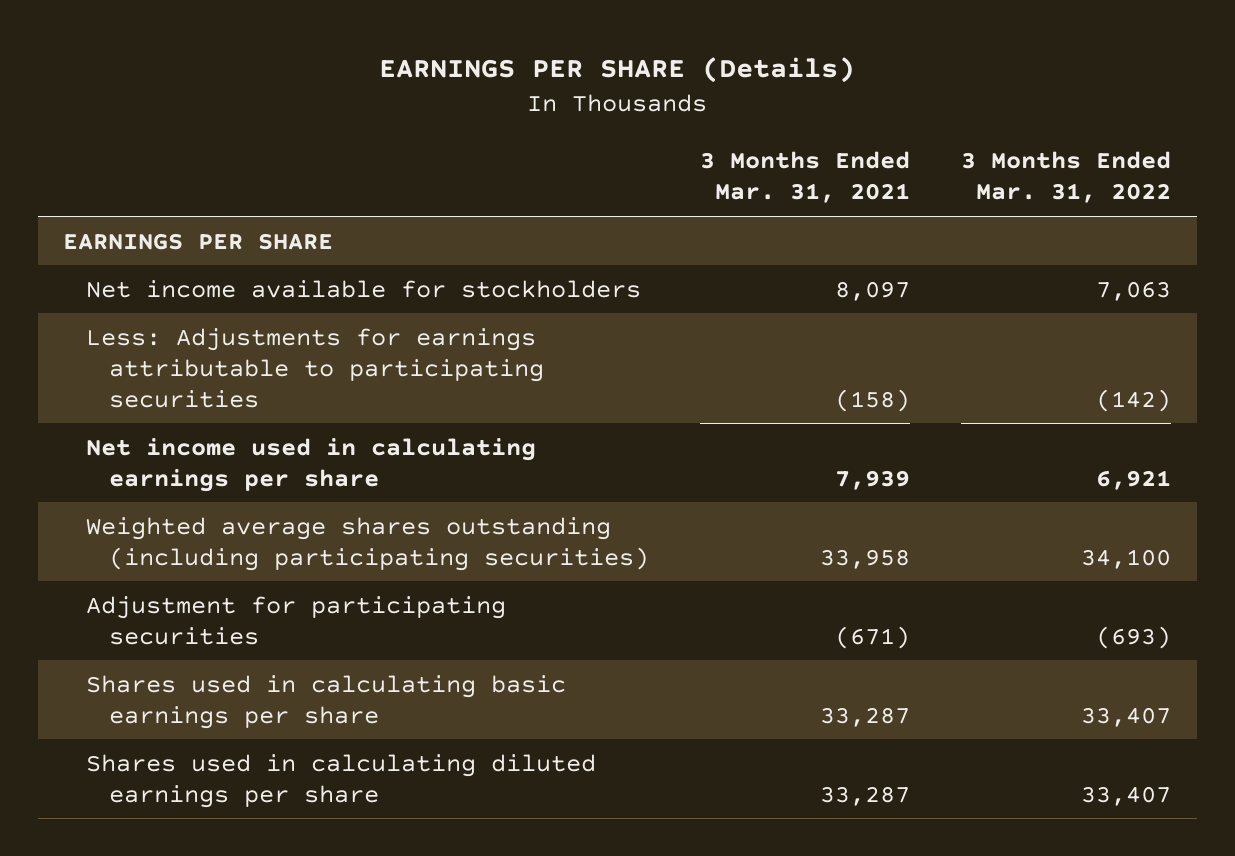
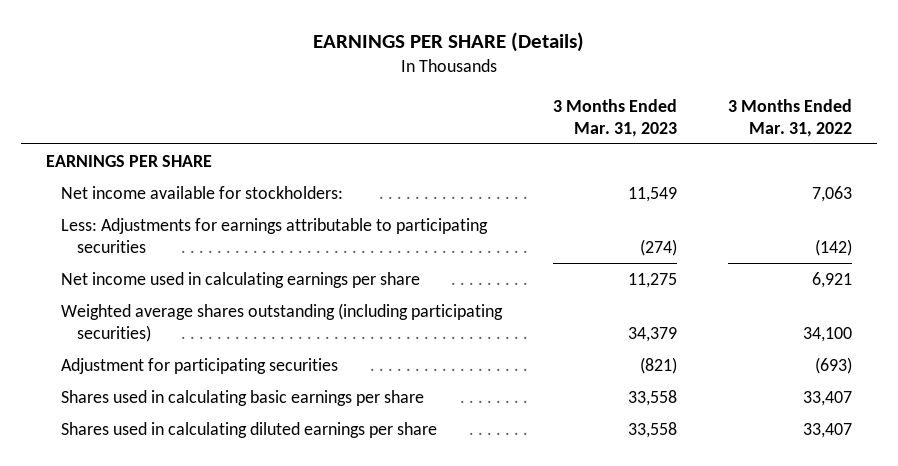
[700,151,911,204] 3 Months Ended Mar. 31, 2021 -> none
none -> [553,98,678,137] 3 Months Ended Mar. 31, 2023
[86,279,642,298] Net income available for stockholders -> [61,185,344,199] Net income available for stockholders:

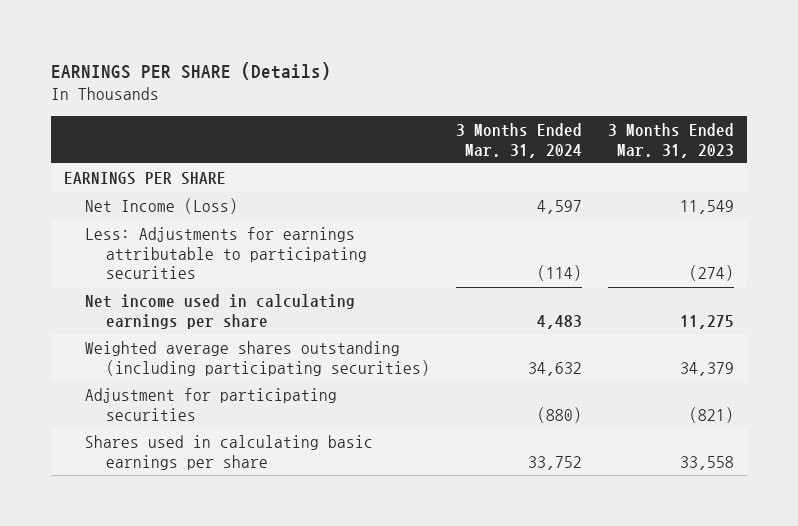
[727,98,852,137] 3 Months Ended Mar. 31, 2022 -> none
none -> [456,123,583,158] 3 Months Ended Mar. 31, 2024
[61,185,344,199] Net income available for stockholders: -> [85,198,239,215] Net Income (Loss)
[61,421,438,438] Shares used in calculating diluted earnings per share -> none

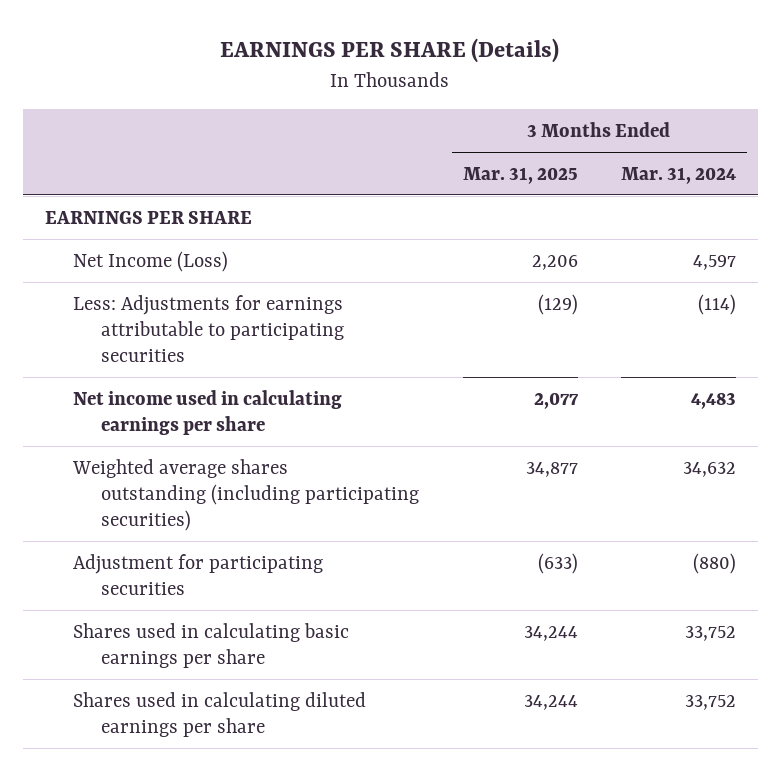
[608,123,735,158] 3 Months Ended Mar. 31, 2023 -> none
none -> [462,166,578,184] Mar. 31, 2025
none -> [72,691,366,737] Shares used in calculating diluted earnings per share

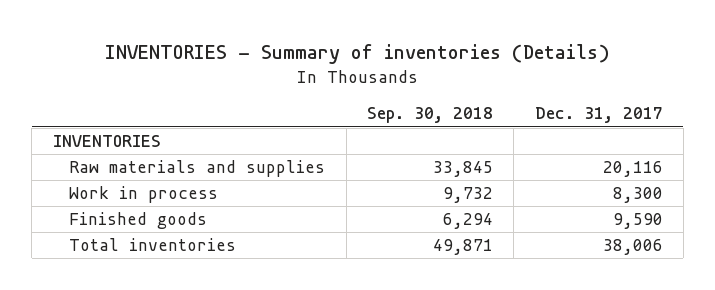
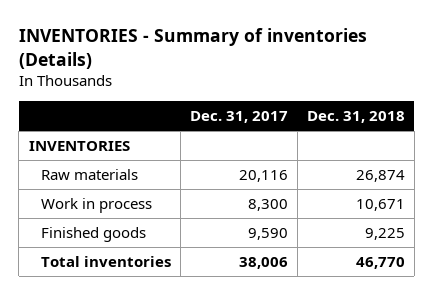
[367,107,494,124] Sep. 30, 2018 -> none
none -> [306,111,405,124] Dec. 31, 2018
[69,160,326,178] Raw materials and supplies -> [40,168,138,180] Raw materials

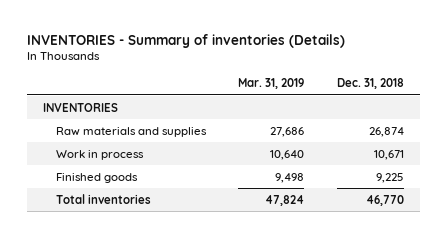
[189,111,288,124] Dec. 31, 2017 -> none
none -> [238,78,305,90] Mar. 31, 2019
[40,168,138,180] Raw materials -> [55,126,207,137] Raw materials and supplies

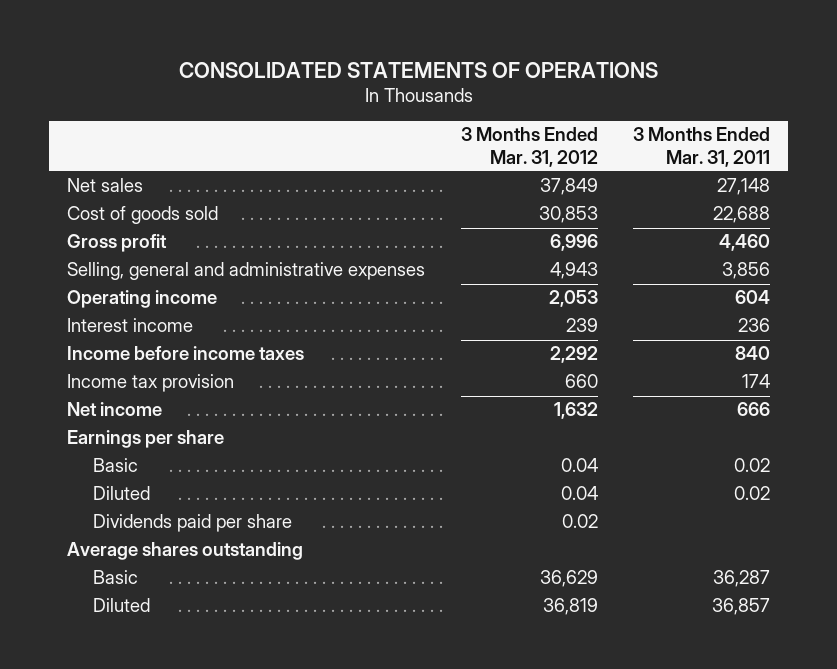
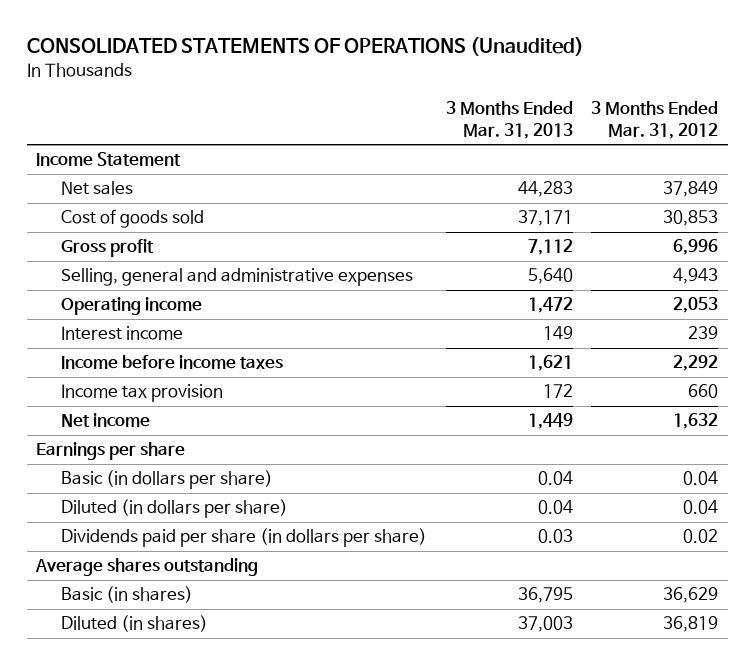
[178,61,658,78] CONSOLIDATED STATEMENTS OF OPERATIONS -> [26,37,584,57] CONSOLIDATED STATEMENTS OF OPERATIONS (Unaudited)
[633,127,771,167] 3 Months Ended Mar. 31, 2011 -> none
none -> [445,100,573,139] 3 Months Ended Mar. 31, 2013
none -> [36,152,182,167] Income Statement
[92,458,138,473] Basic -> [60,470,273,490] Basic (in dollars per share)
[92,486,150,501] Diluted -> [60,499,288,519] Diluted (in dollars per share)
[92,514,292,533] Dividends paid per share -> [60,528,427,548] Dividends paid per share (in dollars per share)
[92,570,138,585] Basic -> [60,586,193,604] Basic (in shares)
[92,598,150,613] Diluted -> [60,615,208,633] Diluted (in shares)

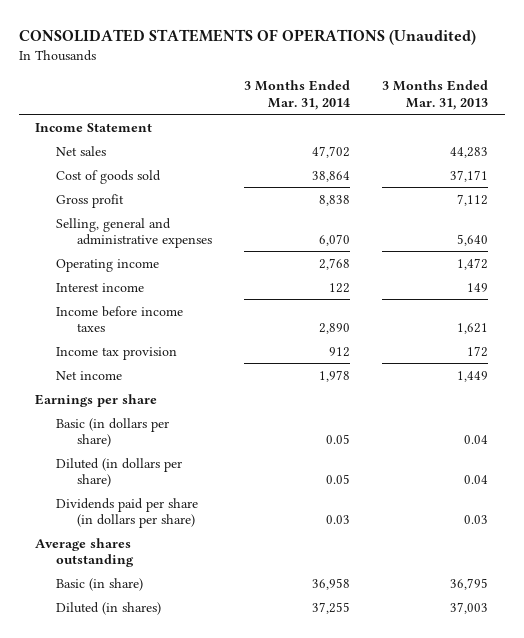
[591,100,719,139] 3 Months Ended Mar. 31, 2012 -> none
none -> [244,80,351,110] 3 Months Ended Mar. 31, 2014
[60,586,193,604] Basic (in shares) -> [56,577,144,591] Basic (in share)

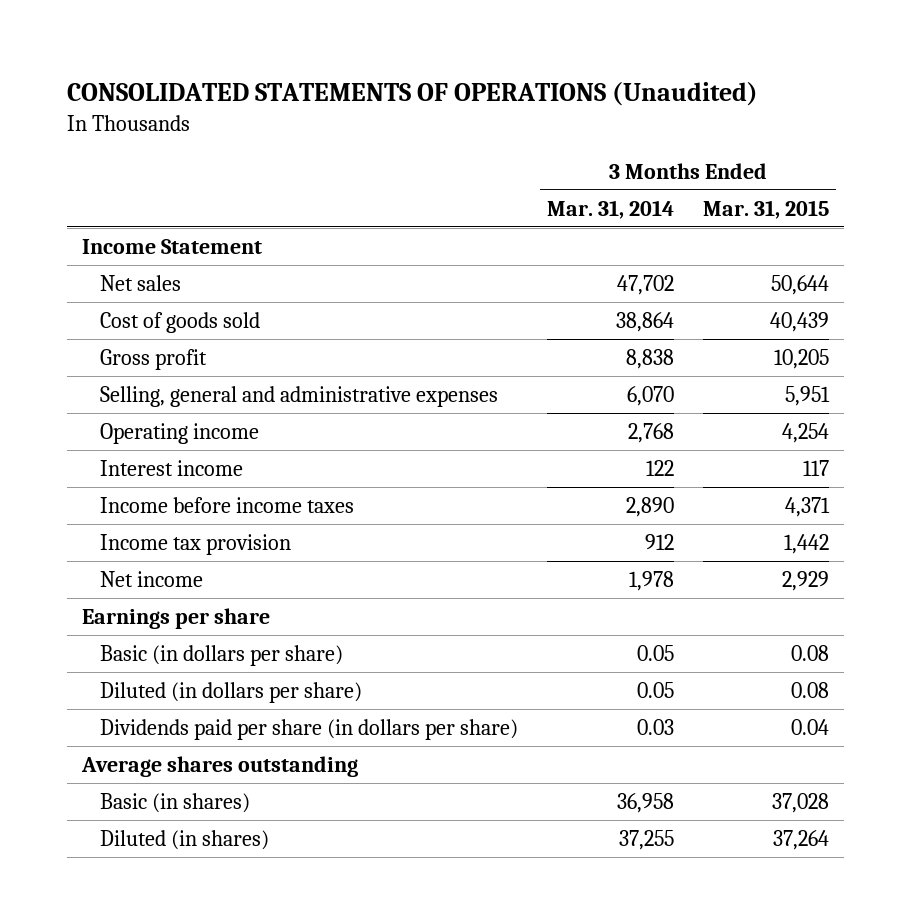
[382,80,489,110] 3 Months Ended Mar. 31, 2013 -> none
none -> [703,199,830,219] Mar. 31, 2015
[56,577,144,591] Basic (in share) -> [99,792,250,813] Basic (in shares)

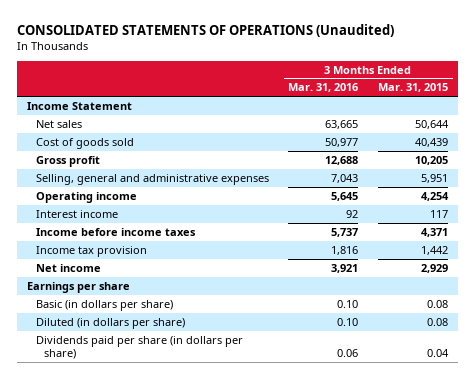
[546,199,674,219] Mar. 31, 2014 -> none
none -> [288,83,359,93] Mar. 31, 2016
[80,755,358,777] Average shares outstanding -> none
[99,792,250,813] Basic (in shares) -> none
[99,829,269,850] Diluted (in shares) -> none

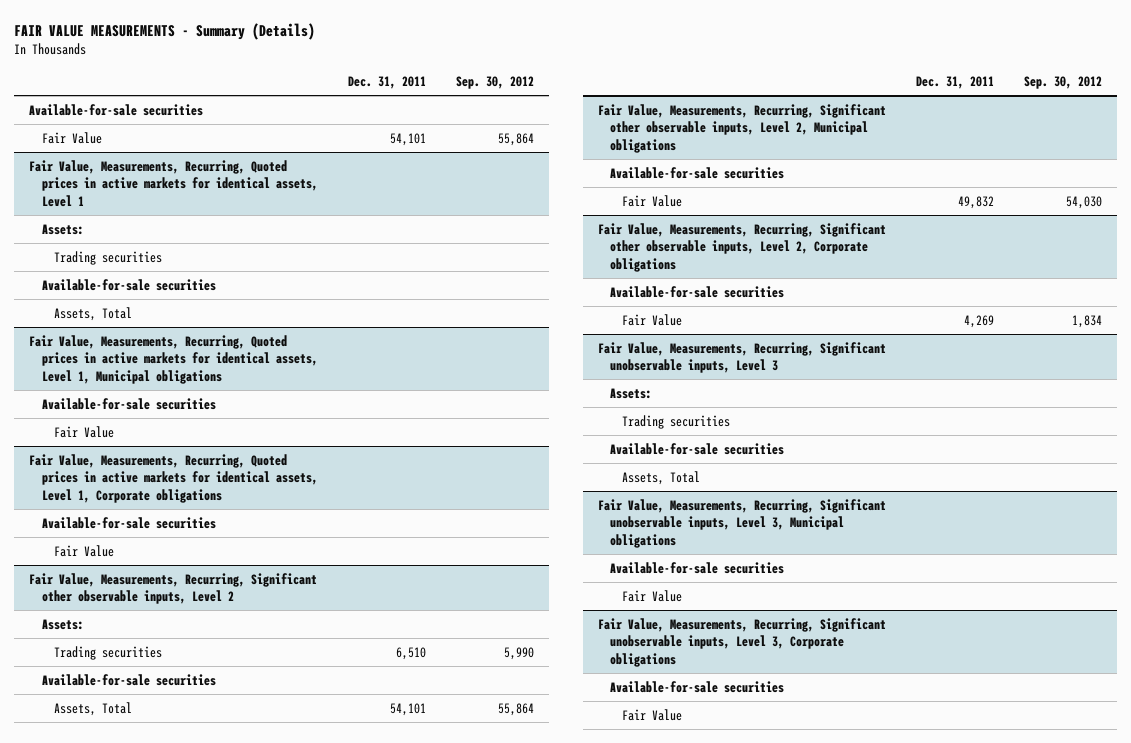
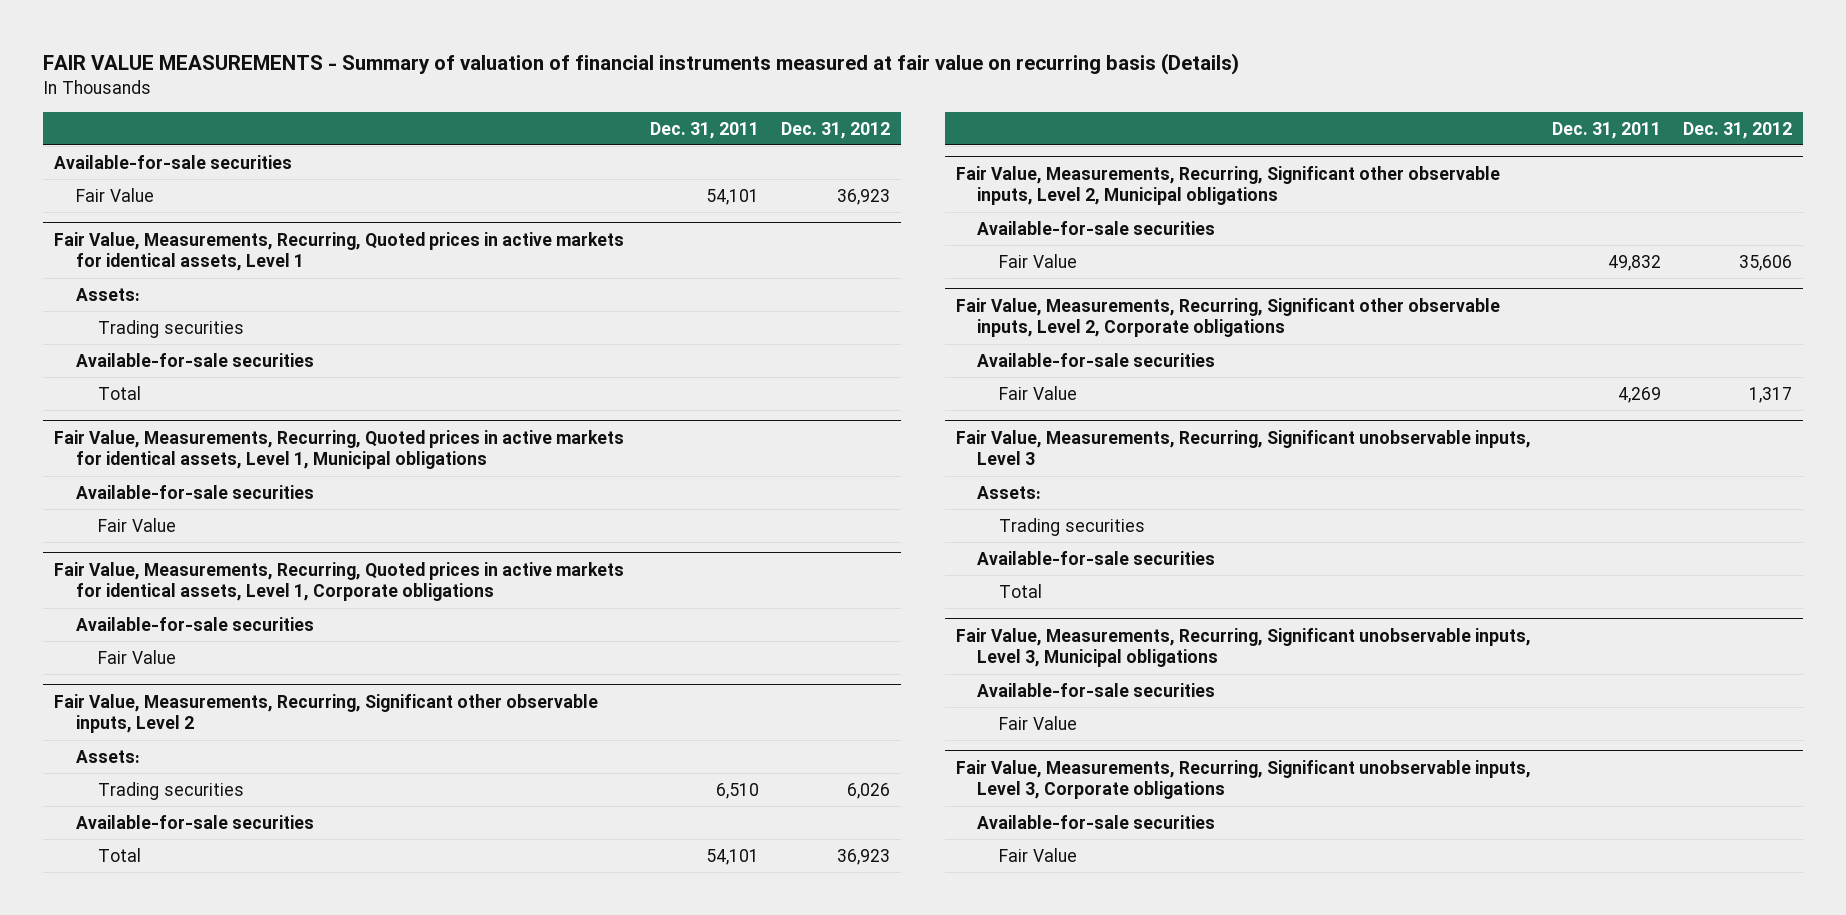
[14,22,316,40] FAIR VALUE MEASUREMENTS - Summary (Details) -> [42,53,1239,76] FAIR VALUE MEASUREMENTS - Summary of valuation of financial instruments measured at fair value on recurring basis (Details)
[455,76,534,90] Sep. 30, 2012 -> none
none -> [780,121,890,139] Dec. 31, 2012
[53,306,132,321] Assets, Total -> [97,385,141,400] Total
[53,701,132,716] Assets, Total -> [97,847,141,862] Total
[622,470,701,485] Assets, Total -> [999,583,1043,598] Total

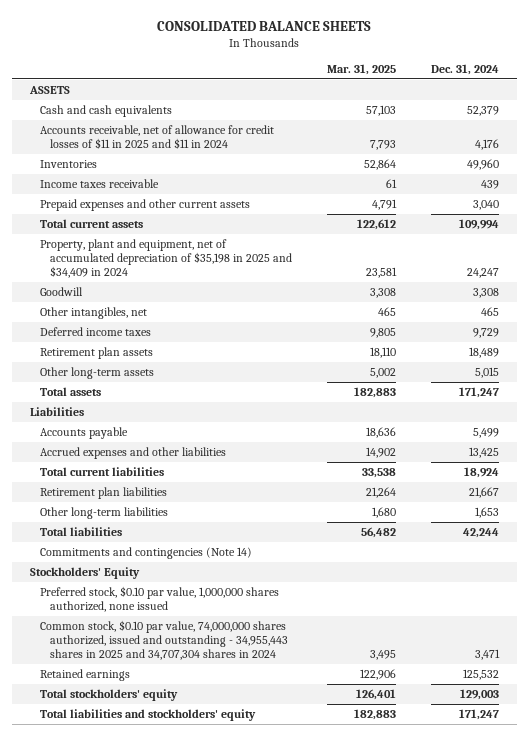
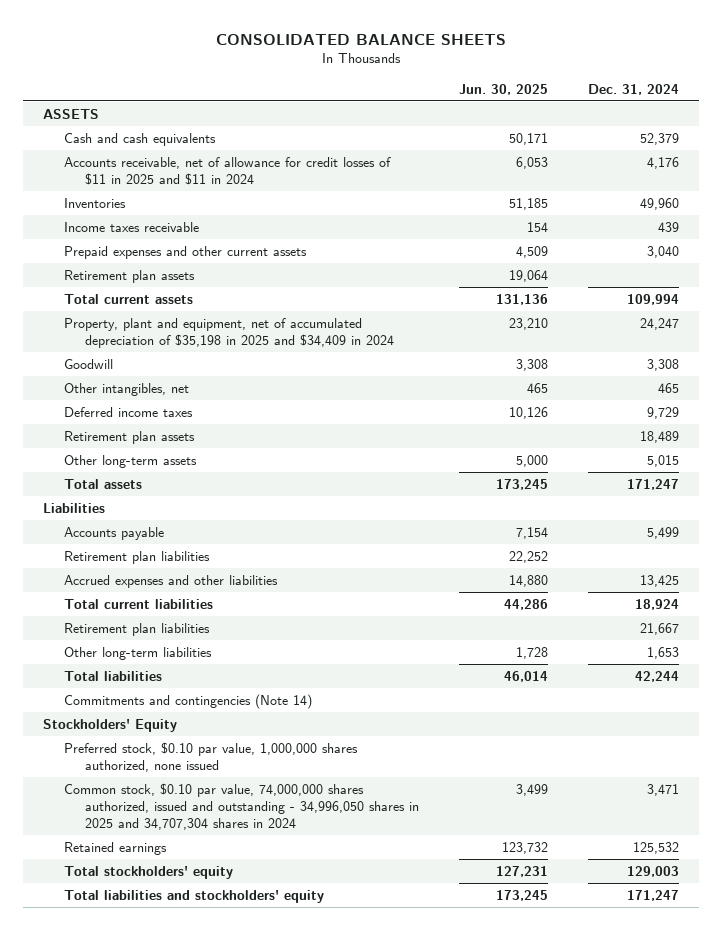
[326,63,396,75] Mar. 31, 2025 -> none
none -> [459,83,549,95] Jun. 30, 2025
none -> [64,269,196,283] Retirement plan assets
none -> [64,550,211,564] Retirement plan liabilities
[39,620,288,660] Common stock, $0.10 par value, 74,000,000 shares authorized, issued and outstanding - 34,955,443 shares in 2025 and 34,707,304 shares in 2024 -> [64,782,420,831] Common stock, $0.10 par value, 74,000,000 shares authorized, issued and outstanding - 34,996,050 shares in 2025 and 34,707,304 shares in 2024

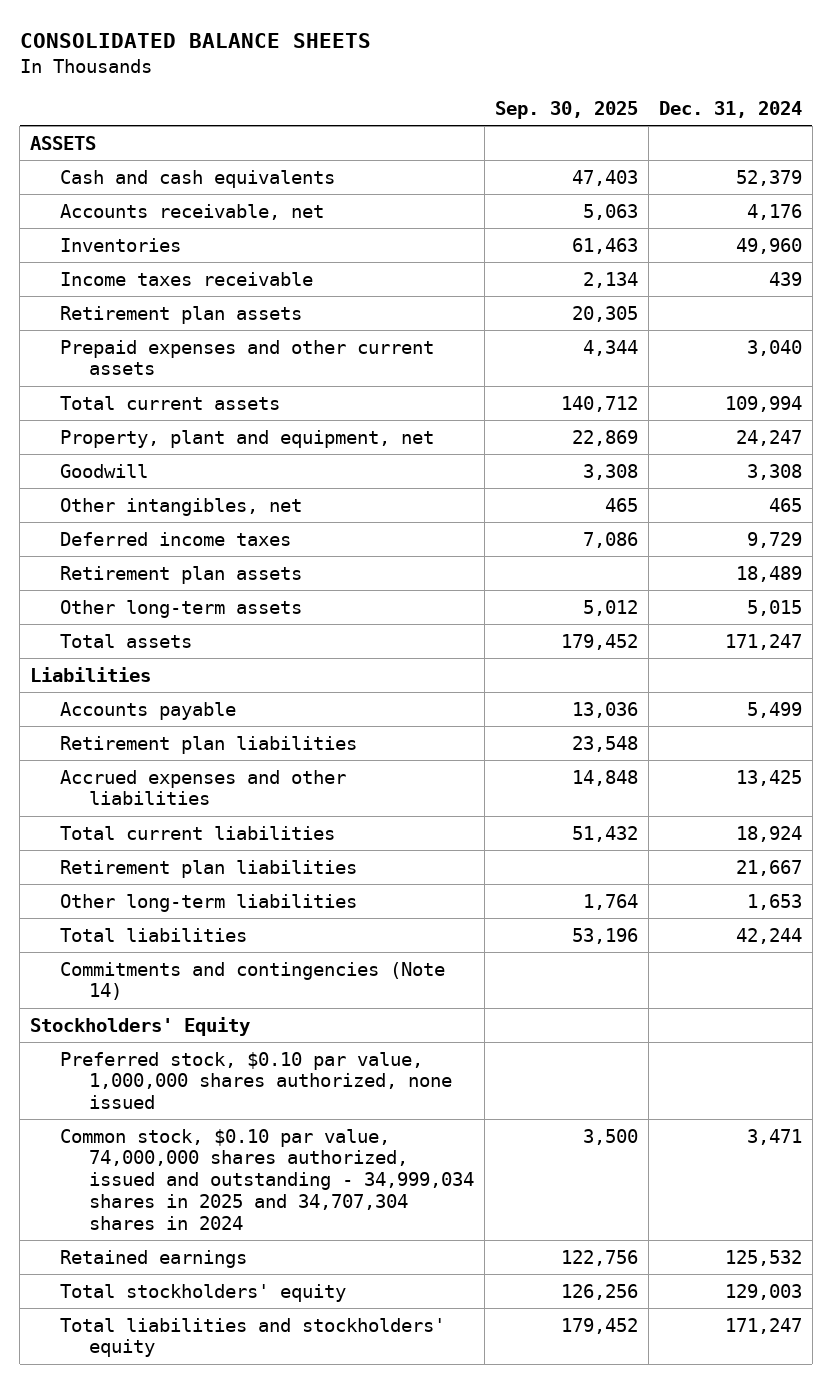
[459,83,549,95] Jun. 30, 2025 -> none
none -> [494,101,638,120] Sep. 30, 2025
[64,156,392,185] Accounts receivable, net of allowance for credit losses of $11 in 2025 and $11 in 2024 -> [59,203,324,220] Accounts receivable, net
[64,245,308,259] Prepaid expenses and other current assets -> [59,339,434,376] Prepaid expenses and other current assets
[64,317,395,348] Property, plant and equipment, net of accumulated depreciation of $35,198 in 2025 and $34,409 in 2024 -> [59,429,434,448] Property, plant and equipment, net
[64,782,420,831] Common stock, $0.10 par value, 74,000,000 shares authorized, issued and outstanding - 34,996,050 shares in 2025 and 34,707,304 shares in 2024 -> [59,1128,474,1230] Common stock, $0.10 par value, 74,000,000 shares authorized, issued and outstanding - 34,999,034 shares in 2025 and 34,707,304 shares in 2024

